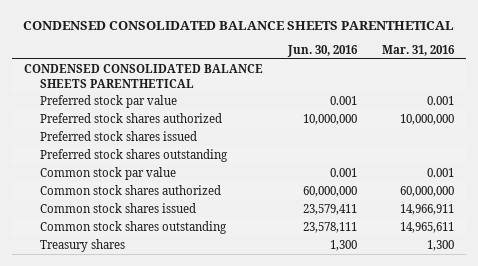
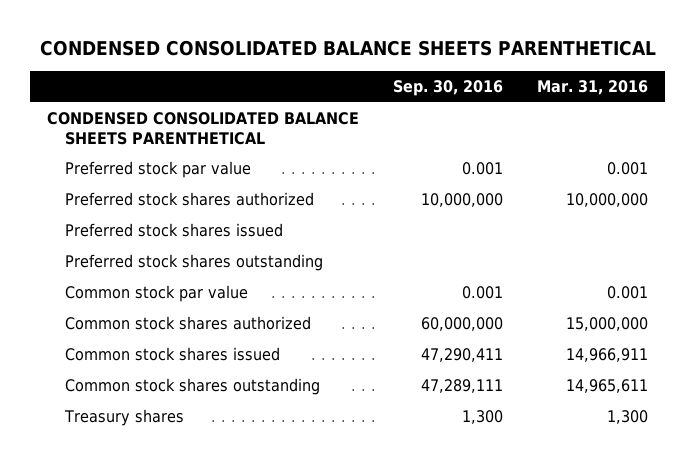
[286,45,358,58] Jun. 30, 2016 -> none
none -> [393,80,504,97] Sep. 30, 2016
[399,185,454,197] 60,000,000 -> [566,317,649,332] 15,000,000

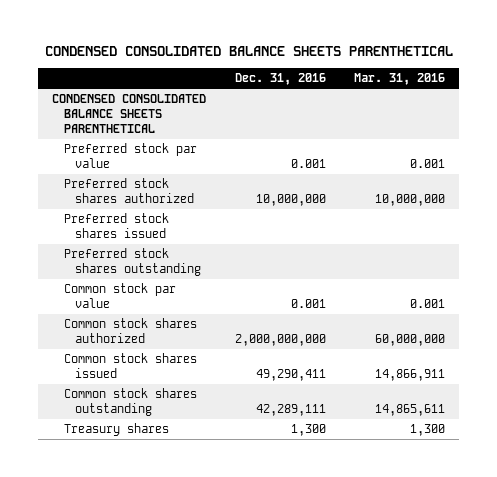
[393,80,504,97] Sep. 30, 2016 -> none
none -> [234,73,326,86] Dec. 31, 2016
[566,317,649,332] 15,000,000 -> [374,334,445,347] 60,000,000
[566,348,649,363] 14,966,911 -> [374,369,445,382] 14,866,911
[566,379,649,394] 14,965,611 -> [374,404,445,417] 14,865,611

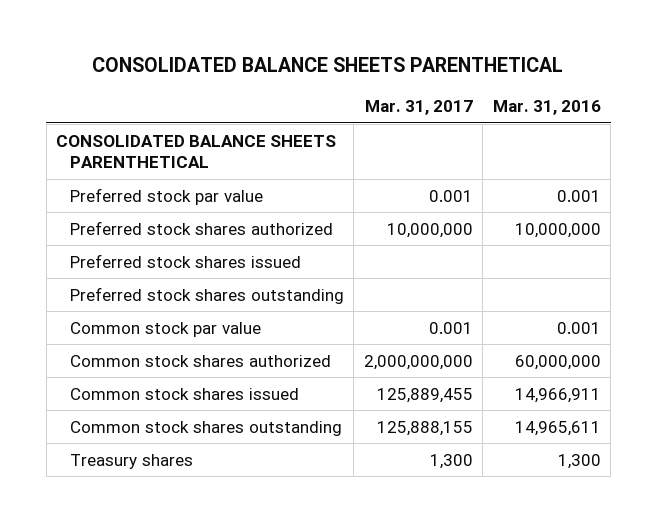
[44,46,453,57] CONDENSED CONSOLIDATED BALANCE SHEETS PARENTHETICAL -> [92,57,564,73] CONSOLIDATED BALANCE SHEETS PARENTHETICAL
[234,73,326,86] Dec. 31, 2016 -> none
none -> [364,100,473,116] Mar. 31, 2017
[52,94,207,134] CONDENSED CONSOLIDATED BALANCE SHEETS PARENTHETICAL -> [56,134,337,169] CONSOLIDATED BALANCE SHEETS PARENTHETICAL
[374,369,445,382] 14,866,911 -> [514,387,601,403] 14,966,911
[374,404,445,417] 14,865,611 -> [514,420,601,436] 14,965,611

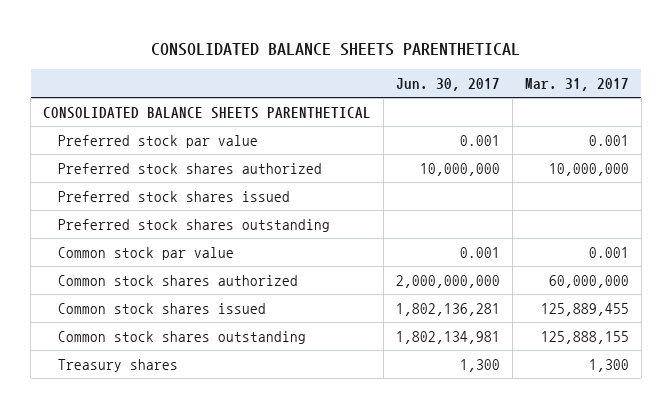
[492,100,601,116] Mar. 31, 2016 -> none
none -> [396,78,501,92] Jun. 30, 2017
[363,354,473,370] 2,000,000,000 -> [548,275,629,289] 60,000,000

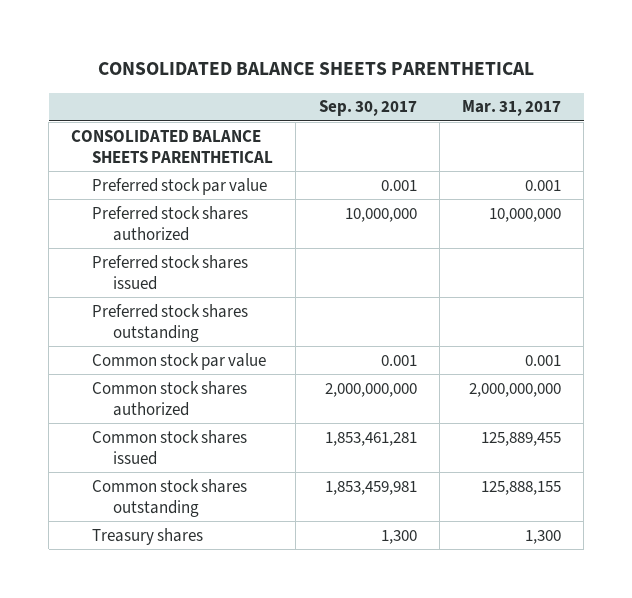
[396,78,501,92] Jun. 30, 2017 -> none
none -> [318,100,417,117] Sep. 30, 2017
[548,275,629,289] 60,000,000 -> [469,382,562,397] 2,000,000,000

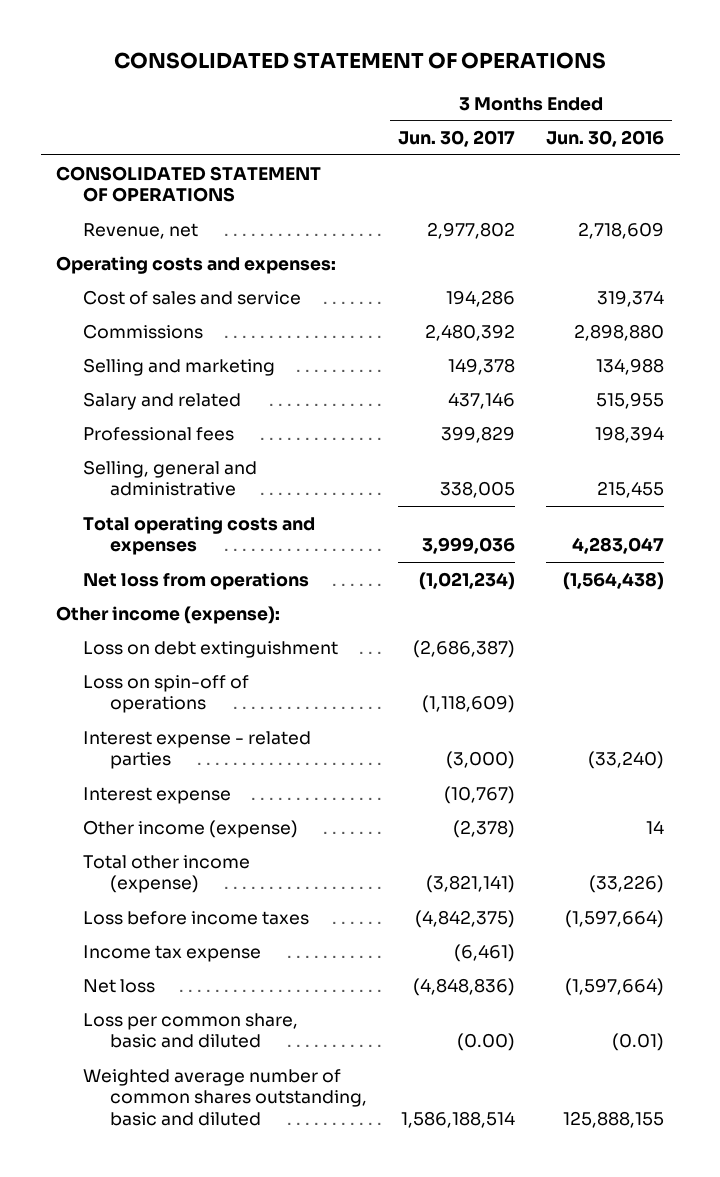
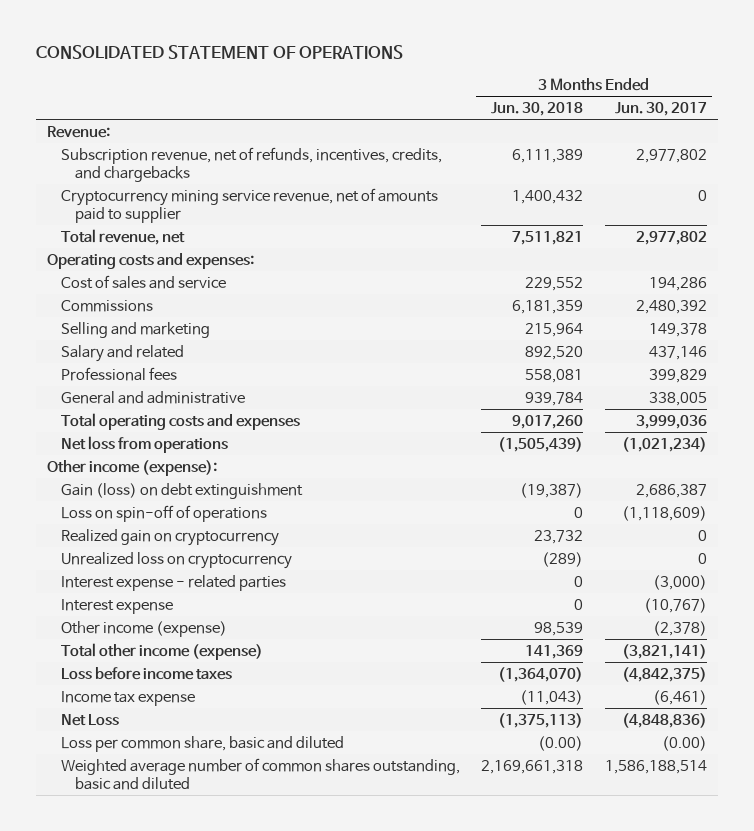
[546,129,665,147] Jun. 30, 2016 -> none
none -> [491,101,584,116] Jun. 30, 2018
[56,165,322,203] CONSOLIDATED STATEMENT OF OPERATIONS -> none
none -> [46,125,110,138] Revenue:
none -> [60,146,442,182] Subscription revenue, net of refunds, incentives, credits, and chargebacks
none -> [60,187,438,223] Cryptocurrency mining service revenue, net of amounts paid to supplier
[83,222,199,239] Revenue, net -> [60,228,185,245] Total revenue, net
[83,459,258,497] Selling, general and administrative -> [60,390,245,404] General and administrative
[83,640,339,658] Loss on debt extinguishment -> [60,482,303,499] Gain (loss) on debt extinguishment
[412,639,515,658] (2,686,387) -> [635,483,707,498] 2,686,387
none -> [60,528,279,546] Realized gain on cryptocurrency
none -> [60,551,292,569] Unrealized loss on cryptocurrency
[83,978,156,993] Net loss -> [60,713,119,726] Net Loss

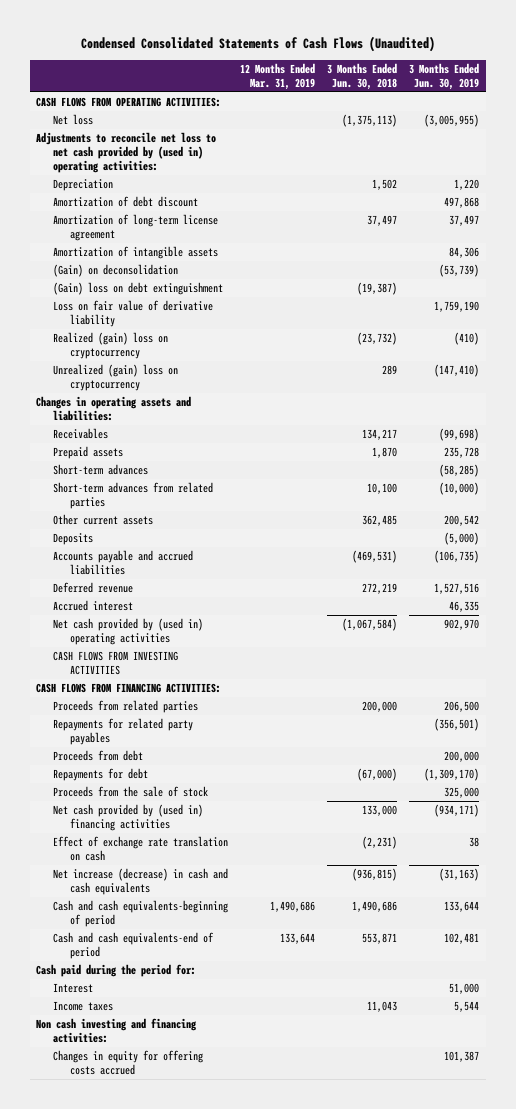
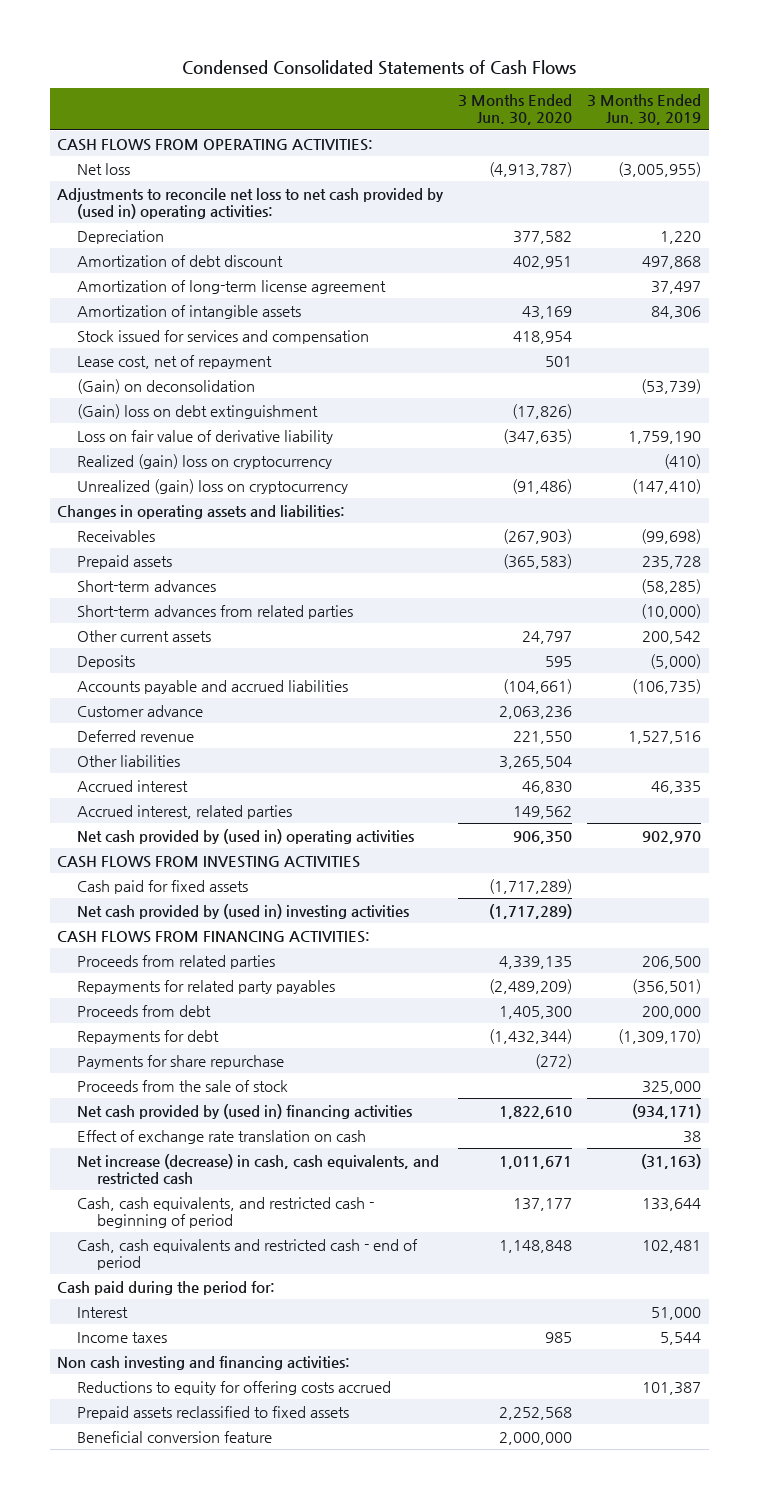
[80,36,435,53] Condensed Consolidated Statements of Cash Flows (Unaudited) -> [182,59,577,75] Condensed Consolidated Statements of Cash Flows
[240,62,316,90] 12 Months Ended Mar. 31, 2019 -> none
[327,62,398,90] 3 Months Ended Jun. 30, 2018 -> none
none -> [458,94,573,126] 3 Months Ended Jun. 30, 2020
none -> [77,329,370,344] Stock issued for services and compensation
none -> [77,354,273,369] Lease cost, net of repayment
none -> [77,704,204,717] Customer advance
none -> [77,754,181,767] Other liabilities
none -> [77,804,293,819] Accrued interest, related parties
none -> [77,879,249,894] Cash paid for fixed assets
none -> [77,903,410,919] Net cash provided by (used in) investing activities
none -> [77,1054,285,1069] Payments for share repurchase
[52,868,228,895] Net increase (decrease) in cash and cash equivalents -> [77,1153,440,1184] Net increase (decrease) in cash, cash equivalents, and restricted cash
[52,900,228,927] Cash and cash equivalents-beginning of period -> [77,1196,375,1228] Cash, cash equivalents, and restricted cash - beginning of period
[52,932,214,959] Cash and cash equivalents-end of period -> [77,1238,419,1270] Cash, cash equivalents and restricted cash - end of period
[52,1050,203,1075] Changes in equity for offering costs accrued -> [77,1380,392,1395] Reductions to equity for offering costs accrued
none -> [77,1405,350,1420] Prepaid assets reclassified to fixed assets
none -> [77,1430,273,1443] Beneficial conversion feature

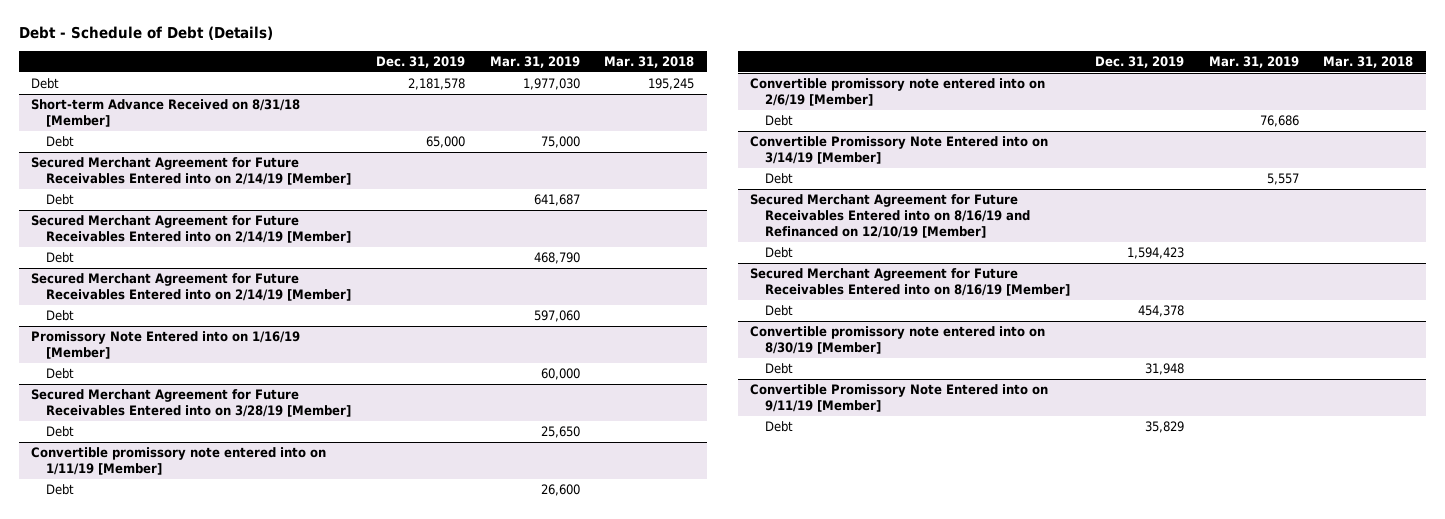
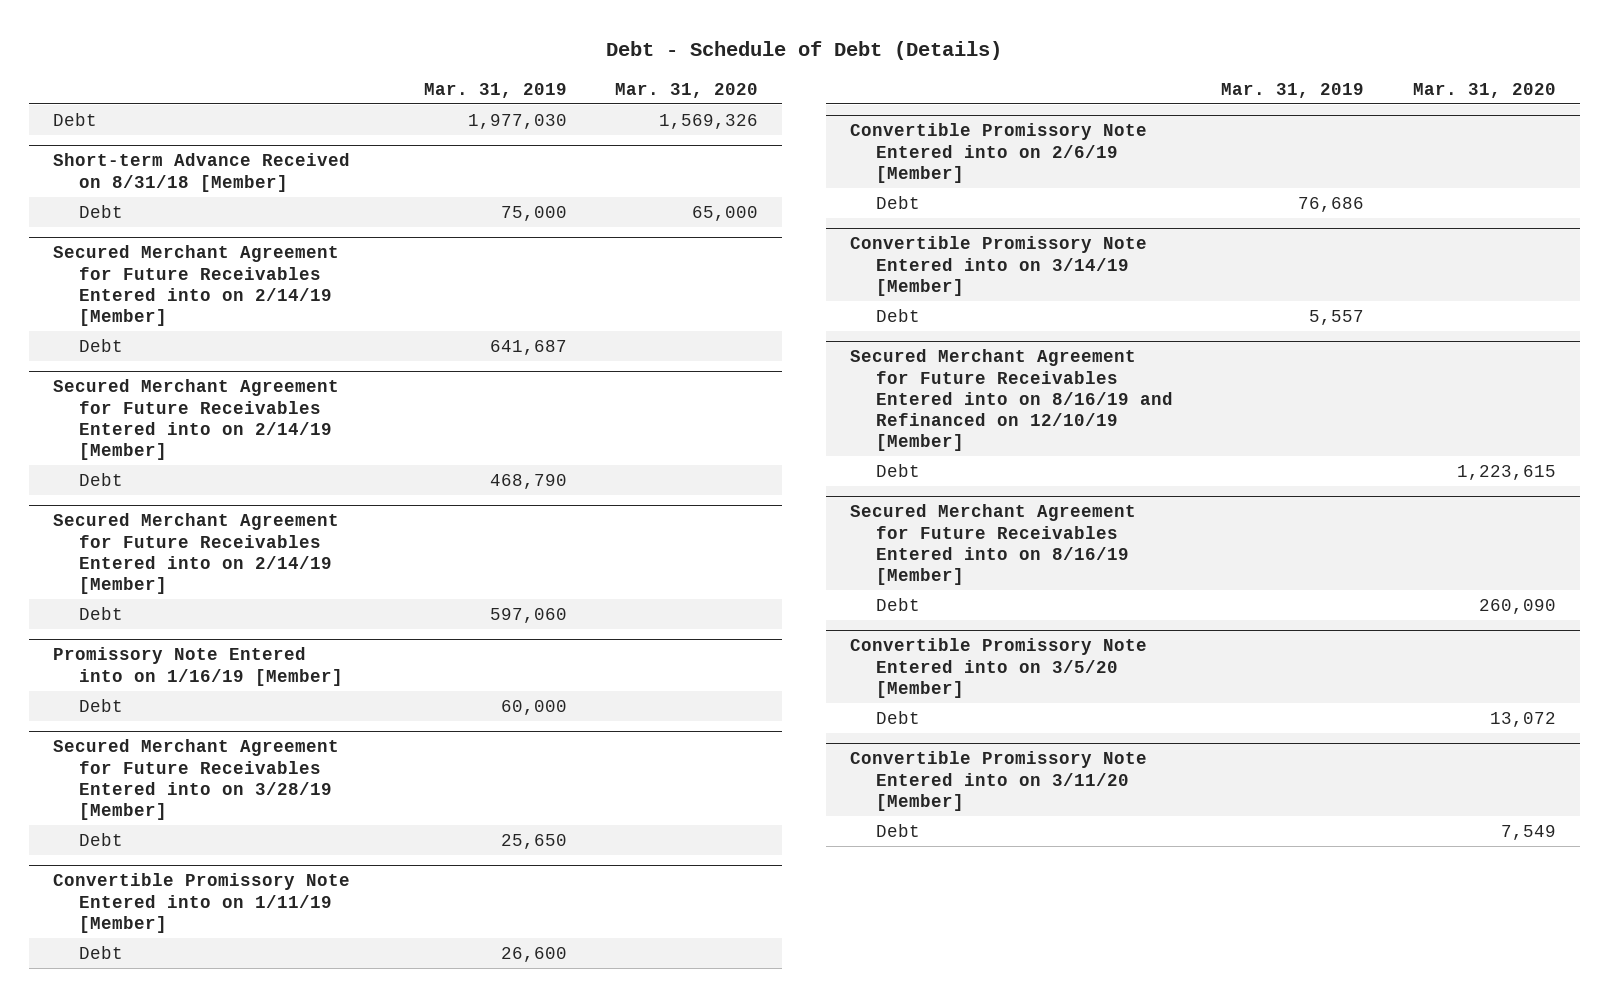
[375,55,465,68] Dec. 31, 2019 -> none
[604,55,695,68] Mar. 31, 2018 -> none
none -> [614,82,758,98] Mar. 31, 2020
[31,447,327,476] Convertible promissory note entered into on 1/11/19 [Member] -> [52,873,350,933] Convertible Promissory Note Entered into on 1/11/19 [Member]
[750,78,1046,107] Convertible promissory note entered into on 2/6/19 [Member] -> [850,123,1148,183] Convertible Promissory Note Entered into on 2/6/19 [Member]
[750,326,1046,355] Convertible promissory note entered into on 8/30/19 [Member] -> [850,638,1148,698] Convertible Promissory Note Entered into on 3/5/20 [Member]
[750,384,1049,413] Convertible Promissory Note Entered into on 9/11/19 [Member] -> [850,751,1148,811] Convertible Promissory Note Entered into on 3/11/20 [Member]

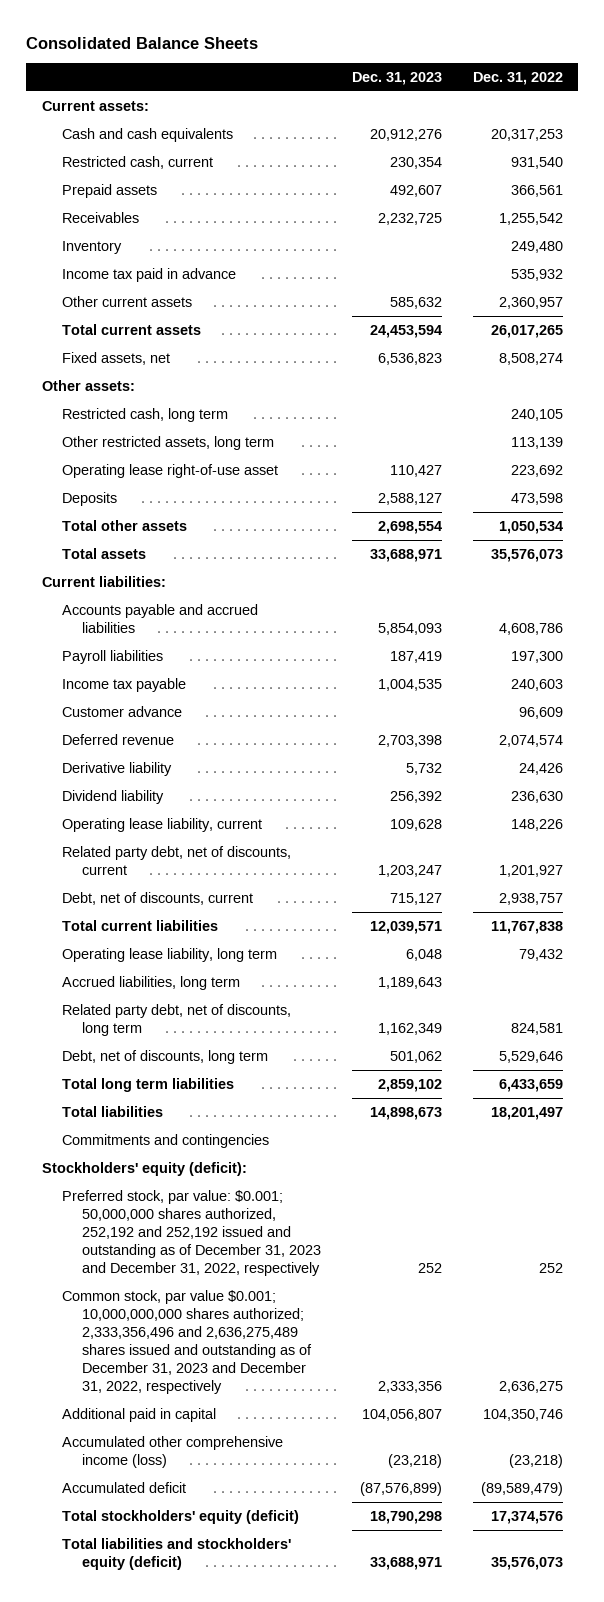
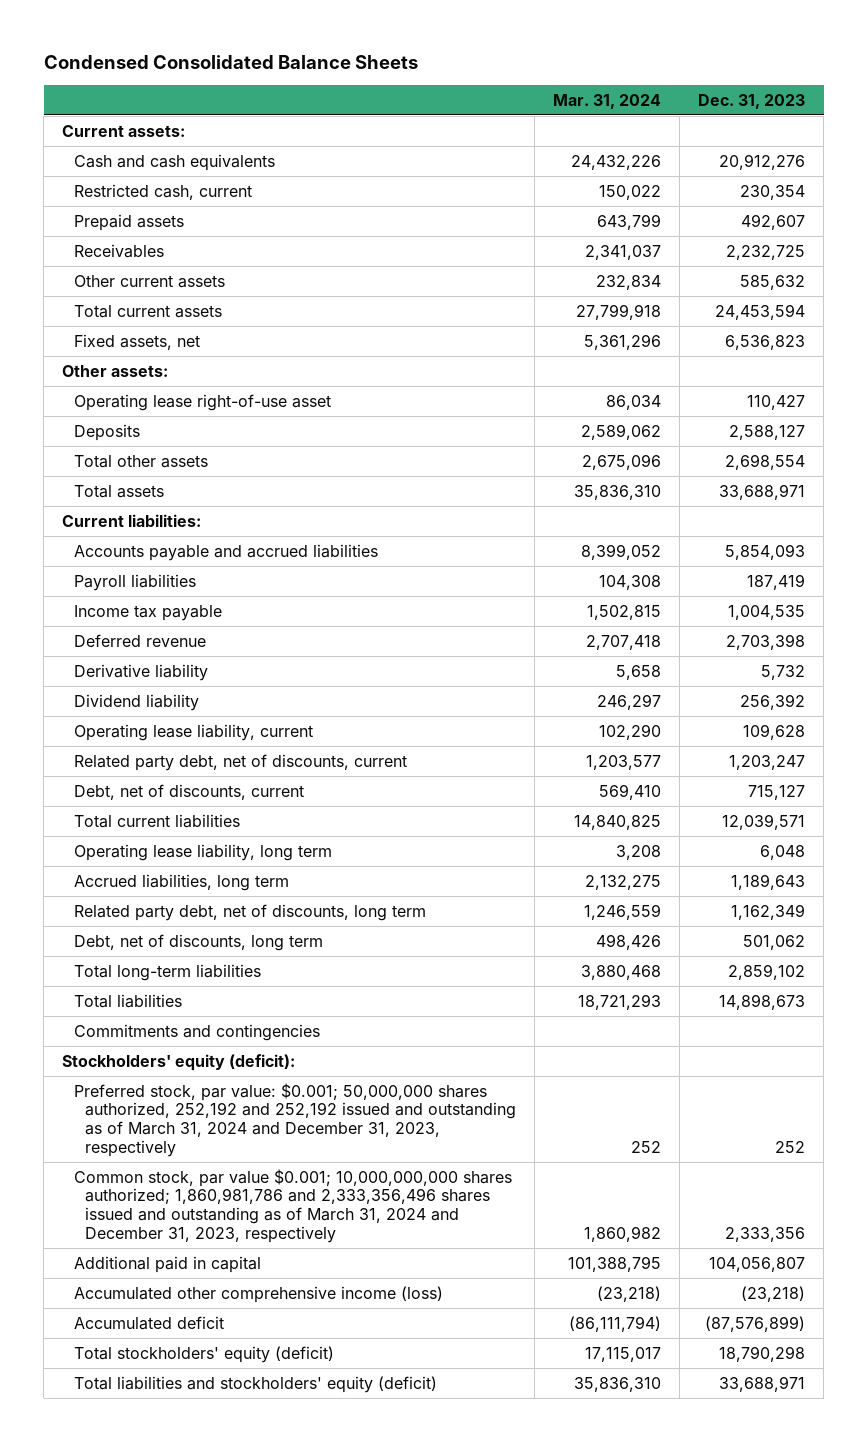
[26,36,259,49] Consolidated Balance Sheets -> [43,54,418,69] Condensed Consolidated Balance Sheets
[472,71,563,85] Dec. 31, 2022 -> none
none -> [553,93,662,109] Mar. 31, 2024
[62,240,123,254] Inventory -> none
[62,267,237,282] Income tax paid in advance -> none
[62,407,229,422] Restricted cash, long term -> none
[62,435,275,450] Other restricted assets, long term -> none
[62,705,183,717] Customer advance -> none
[62,1077,235,1092] Total long term liabilities -> [73,963,261,981] Total long-term liabilities
[62,1189,322,1276] Preferred stock, par value: $0.001; 50,000,000 shares authorized, 252,192 and 252,192 issued and outstanding as of December 31, 2023 and December 31, 2022, respectively -> [73,1082,517,1157] Preferred stock, par value: $0.001; 50,000,000 shares authorized, 252,192 and 252,192 issued and outstanding as of March 31, 2024 and December 31, 2023, respectively
[62,1289,313,1394] Common stock, par value $0.001; 10,000,000,000 shares authorized; 2,333,356,496 and 2,636,275,489 shares issued and outstanding as of December 31, 2023 and December 31, 2022, respectively -> [73,1168,512,1243] Common stock, par value $0.001; 10,000,000,000 shares authorized; 1,860,981,786 and 2,333,356,496 shares issued and outstanding as of March 31, 2024 and December 31, 2023, respectively

